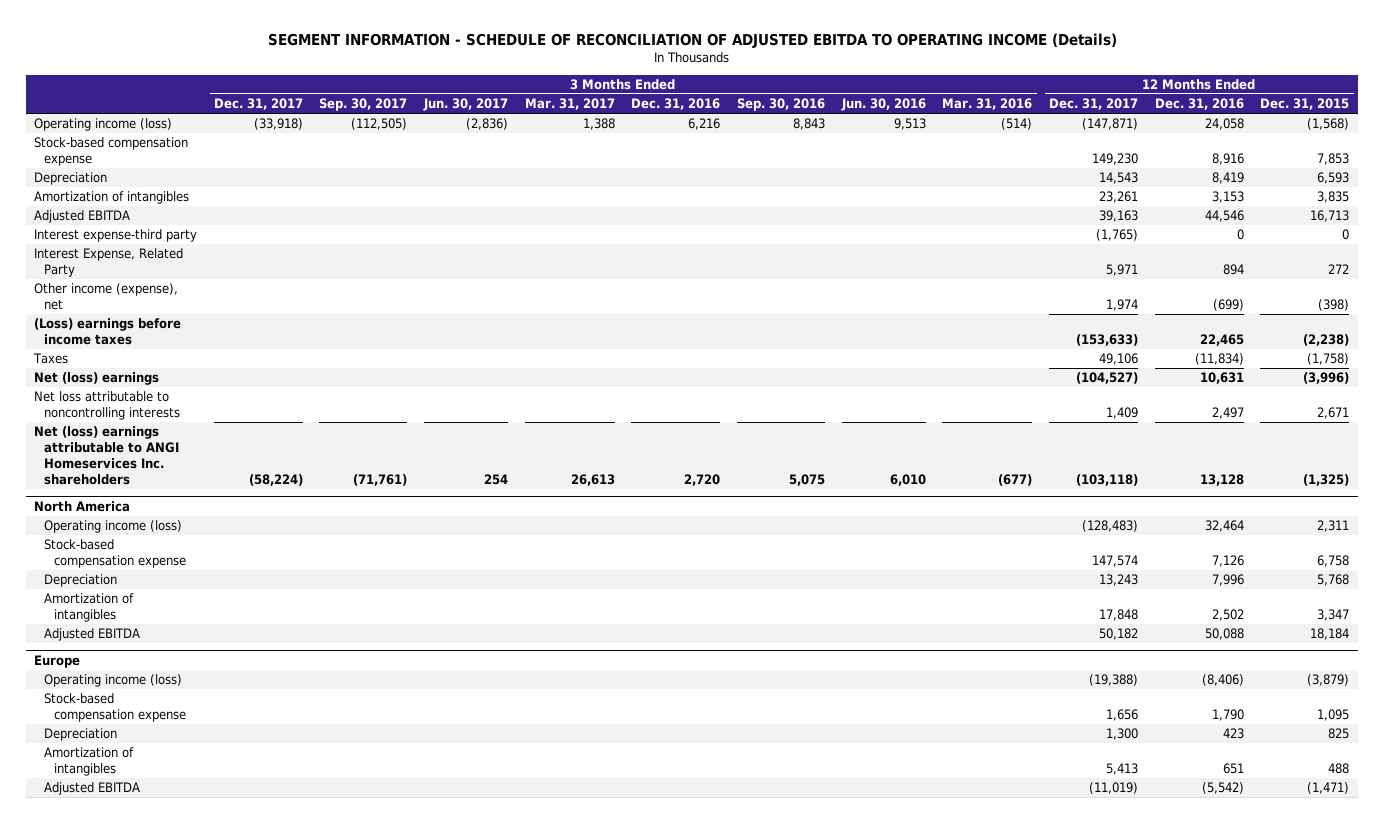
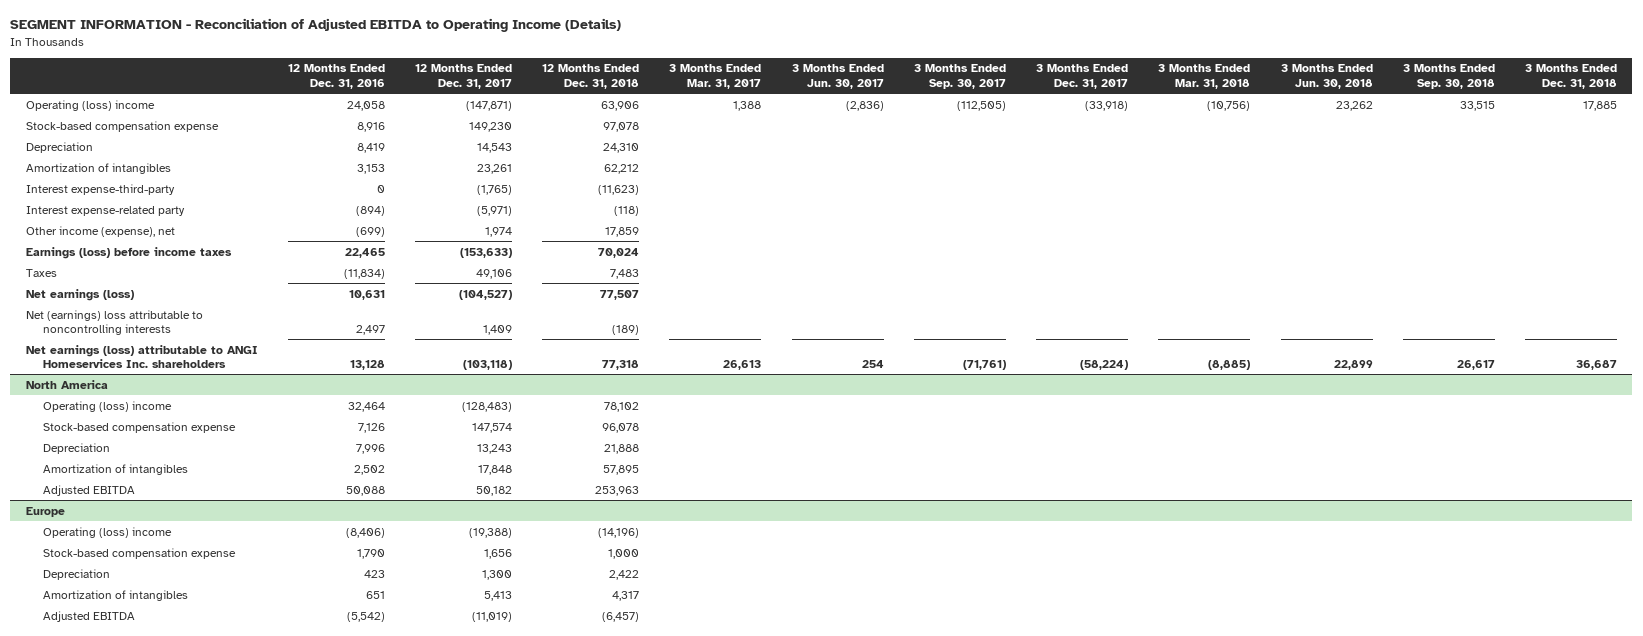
[267,33,1117,49] SEGMENT INFORMATION - SCHEDULE OF RECONCILIATION OF ADJUSTED EBITDA TO OPERATING INCOME (Details) -> [10,18,622,33] SEGMENT INFORMATION - Reconciliation of Adjusted EBITDA to Operating Income (Details)
[631,98,721,111] Dec. 31, 2016 -> none
[737,98,826,112] Sep. 30, 2016 -> none
[840,98,926,112] Jun. 30, 2016 -> none
[942,98,1033,111] Mar. 31, 2016 -> none
[1260,98,1350,111] Dec. 31, 2015 -> none
none -> [542,64,640,89] 12 Months Ended Dec. 31, 2018
none -> [1158,64,1251,89] 3 Months Ended Mar. 31, 2018
none -> [1280,64,1373,89] 3 Months Ended Jun. 30, 2018
none -> [1402,64,1495,89] 3 Months Ended Sep. 30, 2018
none -> [1525,64,1618,89] 3 Months Ended Dec. 31, 2018
[34,118,173,132] Operating income (loss) -> [25,99,155,111] Operating (loss) income
[34,210,131,224] Adjusted EBITDA -> none
[34,229,198,243] Interest expense-third party -> [25,183,175,195] Interest expense-third-party
[34,248,184,278] Interest Expense, Related Party -> [25,205,185,216] Interest expense-related party
[1106,264,1139,277] 5,971 -> [477,205,513,216] (5,971)
[1222,264,1244,276] 894 -> [355,205,385,216] (894)
[34,318,182,346] (Loss) earnings before income taxes -> [25,246,232,259] Earnings (loss) before income taxes
[34,372,160,386] Net (loss) earnings -> [25,288,134,301] Net earnings (loss)
[34,391,181,421] Net loss attributable to noncontrolling interests -> [25,309,203,336] Net (earnings) loss attributable to noncontrolling interests
[34,426,180,486] Net (loss) earnings attributable to ANGI Homeservices Inc. shareholders -> [25,344,258,369] Net earnings (loss) attributable to ANGI Homeservices Inc. shareholders
[44,520,183,534] Operating income (loss) -> [43,400,173,412] Operating (loss) income
[44,674,183,688] Operating income (loss) -> [43,526,173,538] Operating (loss) income

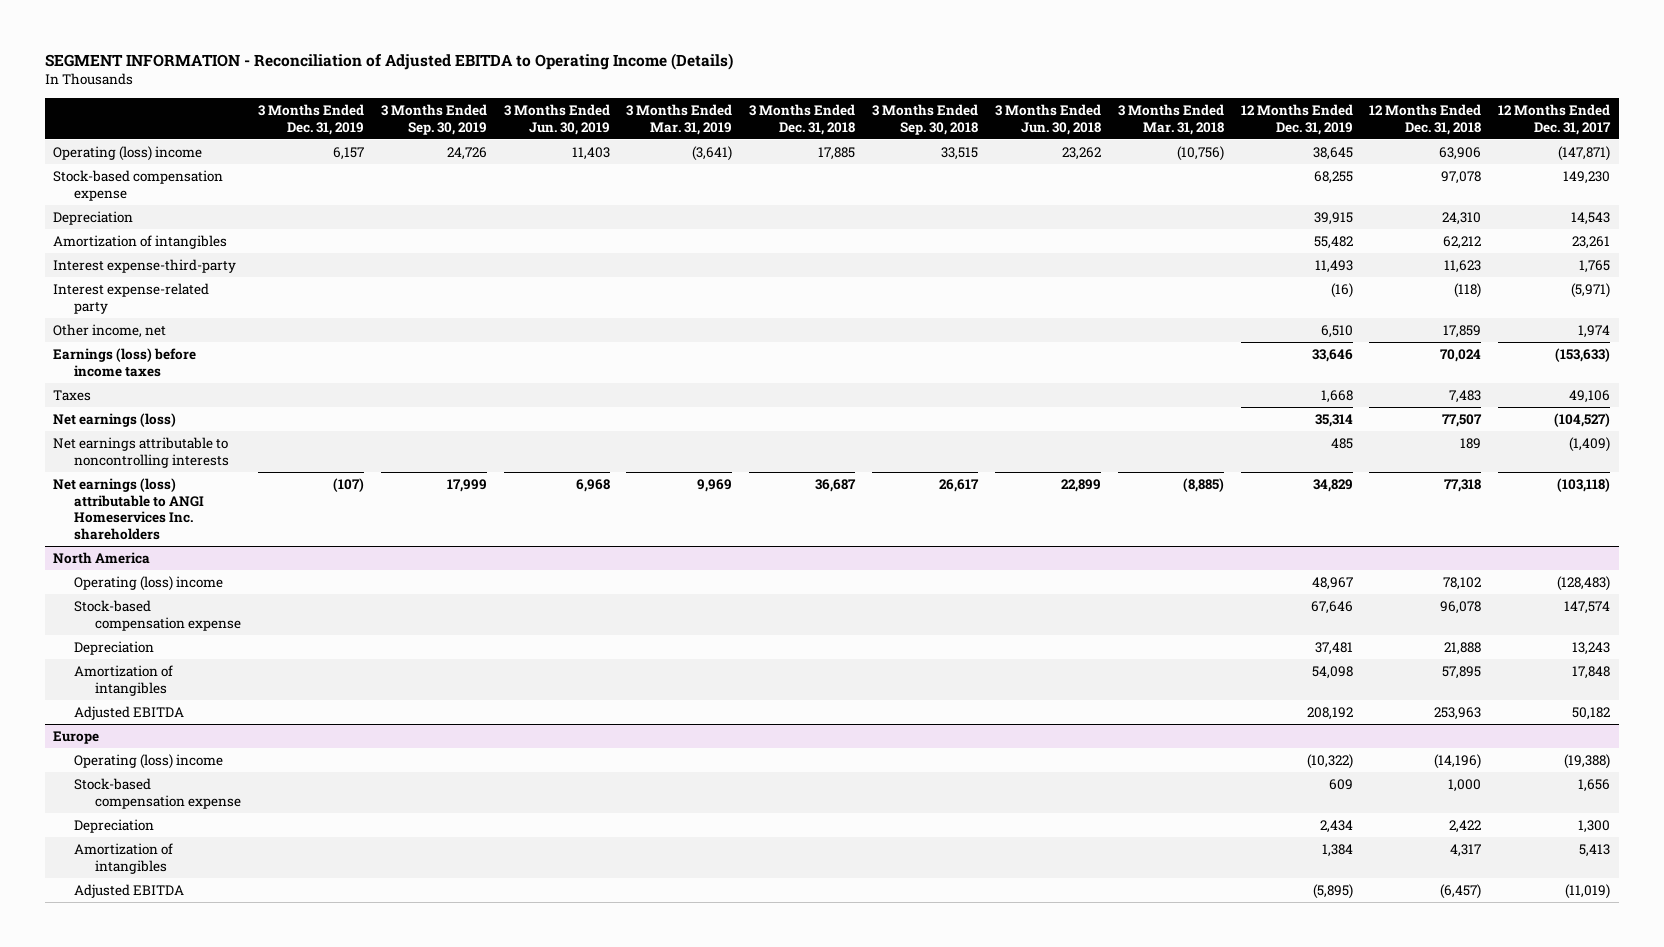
[287,64,385,89] 12 Months Ended Dec. 31, 2016 -> none
[669,64,762,89] 3 Months Ended Mar. 31, 2017 -> none
[791,64,884,89] 3 Months Ended Jun. 30, 2017 -> none
[913,64,1006,89] 3 Months Ended Sep. 30, 2017 -> none
[1036,64,1129,89] 3 Months Ended Dec. 31, 2017 -> none
none -> [258,104,365,135] 3 Months Ended Dec. 31, 2019
none -> [380,104,487,135] 3 Months Ended Sep. 30, 2019
none -> [503,104,610,135] 3 Months Ended Jun. 30, 2019
none -> [626,104,733,135] 3 Months Ended Mar. 31, 2019
none -> [1240,104,1353,135] 12 Months Ended Dec. 31, 2019
[477,184,513,195] (1,765) -> [1579,260,1611,274] 1,765
[598,184,640,195] (11,623) -> [1444,260,1482,274] 11,623
[25,225,175,237] Other income (expense), net -> [53,324,167,339] Other income, net
[25,309,203,336] Net (earnings) loss attributable to noncontrolling interests -> [53,437,230,468] Net earnings attributable to noncontrolling interests
[483,325,513,336] 1,409 -> [1569,437,1611,453] (1,409)
[612,325,640,336] (189) -> [1460,438,1482,450] 189

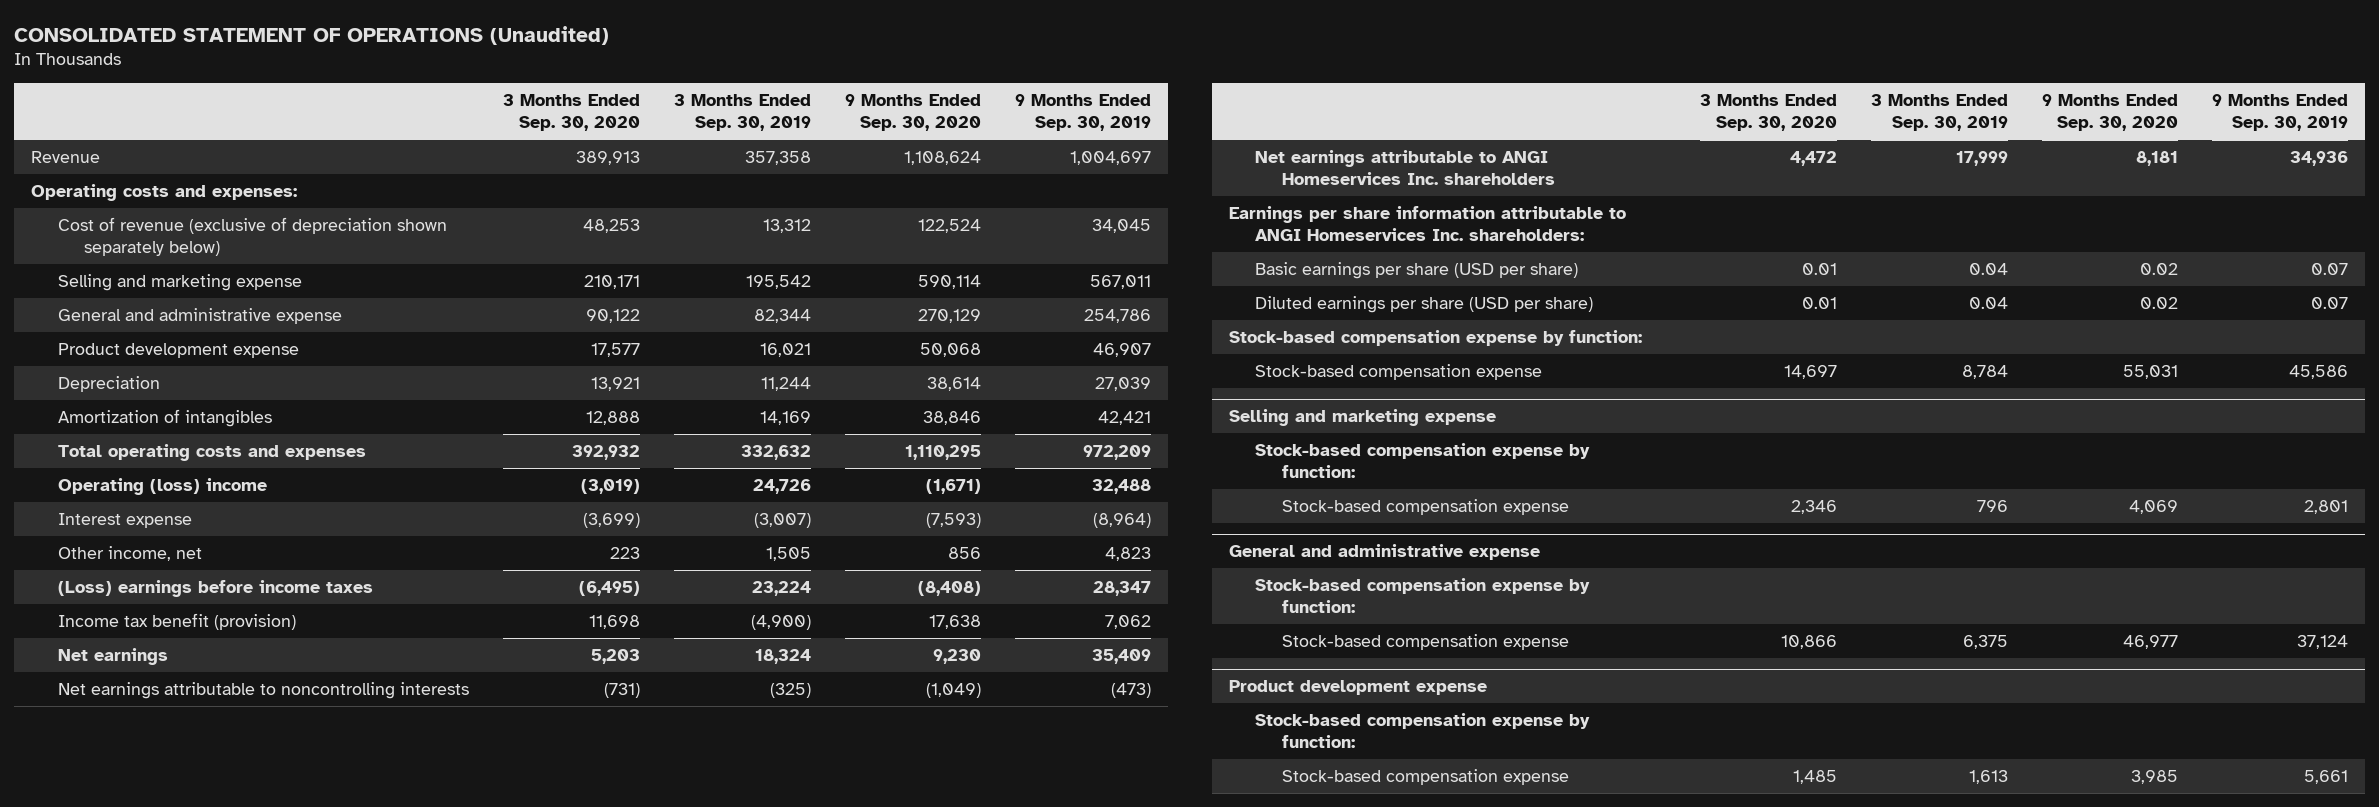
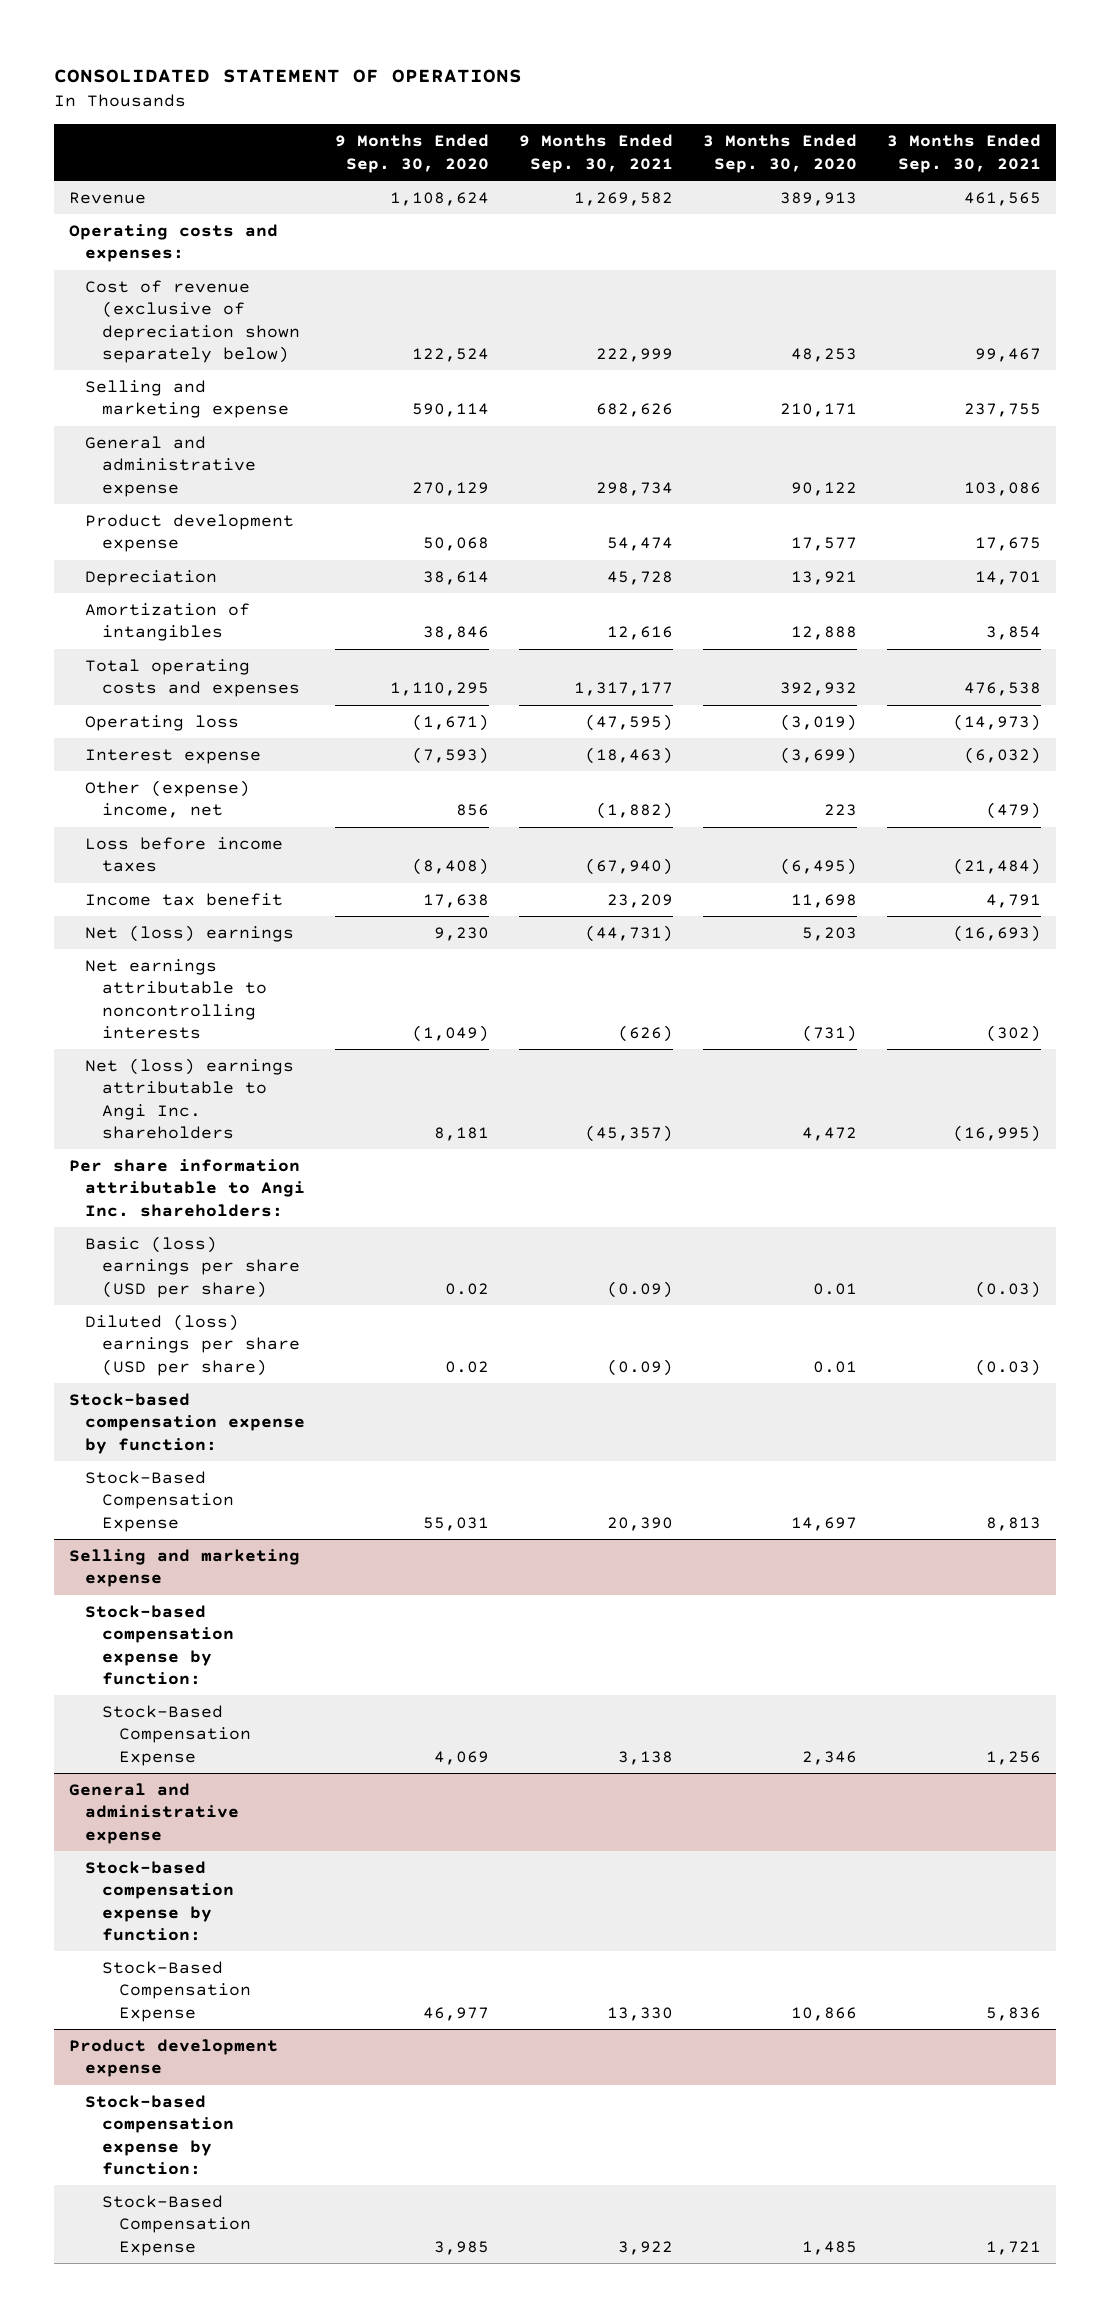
[14,25,610,45] CONSOLIDATED STATEMENT OF OPERATIONS (Unaudited) -> [53,68,522,83] CONSOLIDATED STATEMENT OF OPERATIONS
[673,93,811,132] 3 Months Ended Sep. 30, 2019 -> none
[1014,93,1151,132] 9 Months Ended Sep. 30, 2019 -> none
none -> [519,134,674,173] 9 Months Ended Sep. 30, 2021
none -> [886,134,1041,173] 3 Months Ended Sep. 30, 2021
[57,477,267,495] Operating (loss) income -> [85,715,240,732] Operating loss
[57,545,202,561] Other income, net -> [85,780,251,819] Other (expense) income, net
[57,579,373,597] (Loss) earnings before income taxes -> [85,837,284,873] Loss before income taxes
[57,612,296,630] Income tax benefit (provision) -> [85,893,284,907] Income tax benefit
[57,647,168,665] Net earnings -> [85,925,295,943] Net (loss) earnings
[1255,149,1555,186] Net earnings attributable to ANGI Homeservices Inc. shareholders -> [85,1058,295,1140] Net (loss) earnings attributable to Angi Inc. shareholders
[1228,205,1626,242] Earnings per share information attributable to ANGI Homeservices Inc. shareholders: -> [68,1159,306,1217] Per share information attributable to Angi Inc. shareholders:
[1255,261,1579,279] Basic earnings per share (USD per share) -> [85,1236,300,1298] Basic (loss) earnings per share (USD per share)
[1255,295,1594,313] Diluted earnings per share (USD per share) -> [85,1314,300,1376] Diluted (loss) earnings per share (USD per share)
[1255,363,1543,380] Stock-based compensation expense -> [85,1471,234,1532] Stock-Based Compensation Expense
[1281,498,1569,515] Stock-based compensation expense -> [101,1705,251,1766] Stock-Based Compensation Expense
[1281,633,1569,650] Stock-based compensation expense -> [101,1961,251,2022] Stock-Based Compensation Expense
[1281,768,1569,785] Stock-based compensation expense -> [101,2195,251,2256] Stock-Based Compensation Expense

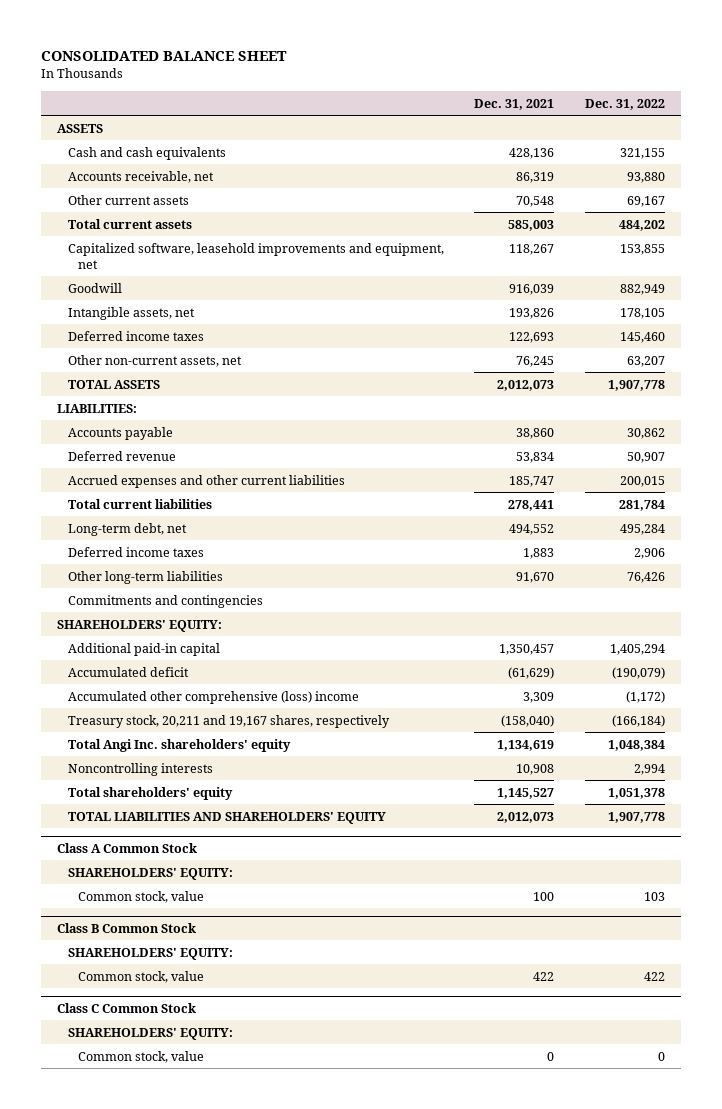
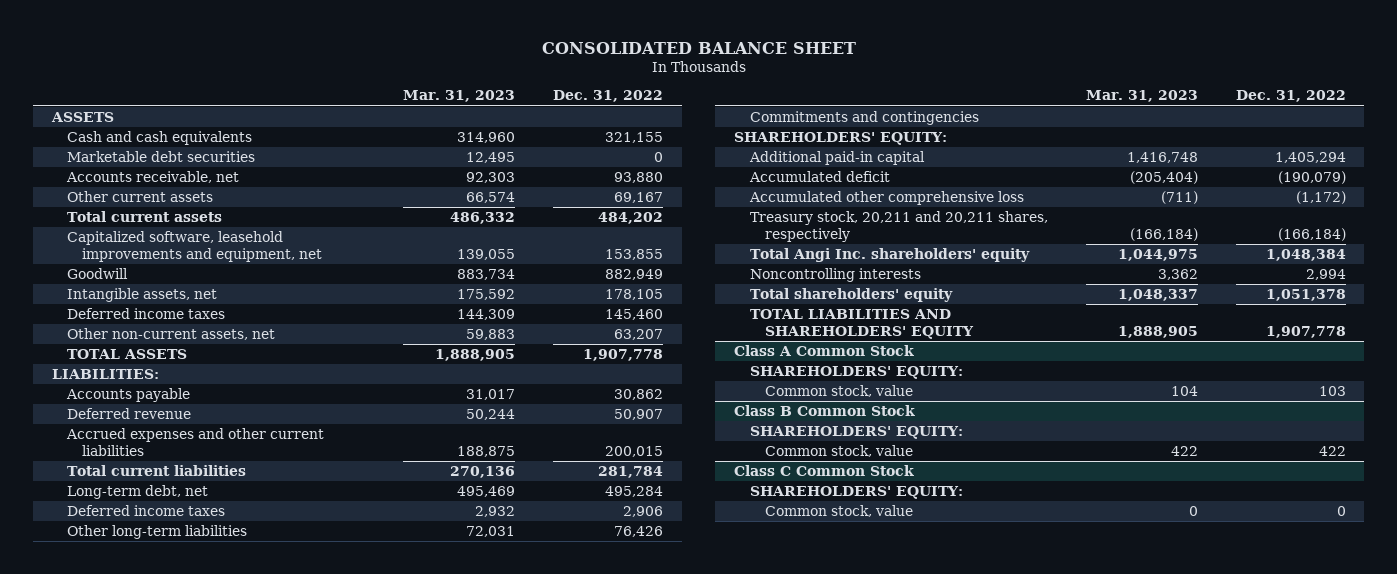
[474,98,555,110] Dec. 31, 2021 -> none
none -> [402,90,515,103] Mar. 31, 2023
none -> [66,151,255,163] Marketable debt securities
[67,690,359,704] Accumulated other comprehensive (loss) income -> [748,191,1024,206] Accumulated other comprehensive loss
[67,714,390,728] Treasury stock, 20,211 and 19,167 shares, respectively -> [749,211,1048,242] Treasury stock, 20,211 and 20,211 shares, respectively

